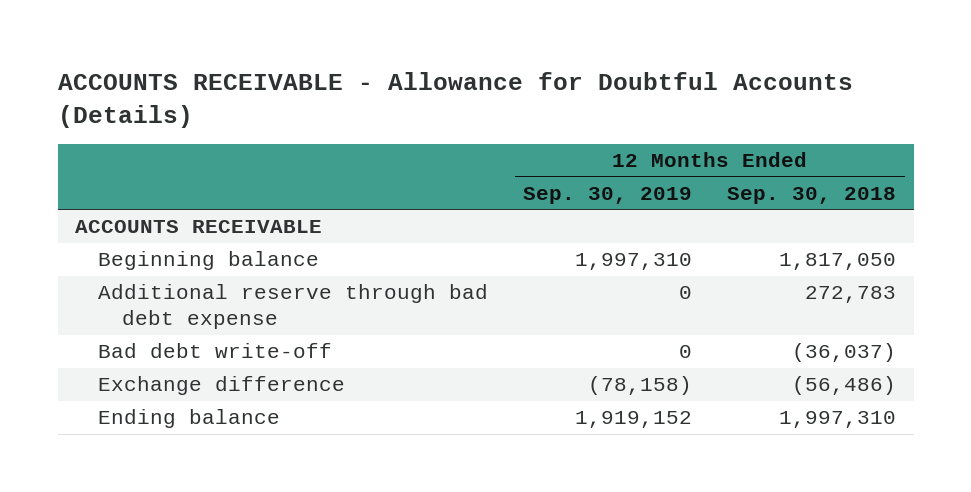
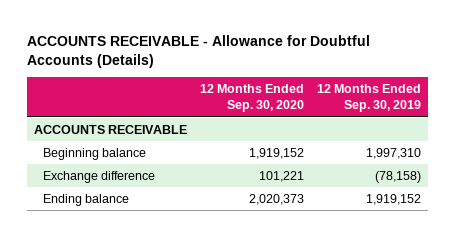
[727,186,897,204] Sep. 30, 2018 -> none
none -> [199,84,304,113] 12 Months Ended Sep. 30, 2020
[98,284,489,330] Additional reserve through bad debt expense -> none
[98,343,333,359] Bad debt write-off -> none

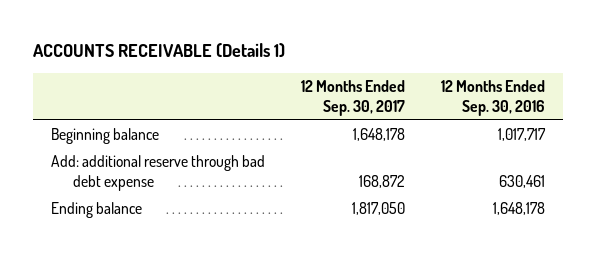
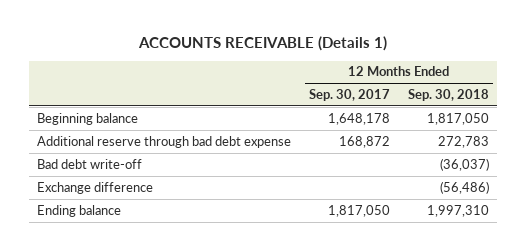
[440,80,545,116] 12 Months Ended Sep. 30, 2016 -> none
none -> [407,88,489,101] Sep. 30, 2018
[51,155,266,192] Add: additional reserve through bad debt expense -> [37,135,292,148] Additional reserve through bad debt expense
none -> [37,158,143,169] Bad debt write-off
none -> [37,181,154,194] Exchange difference

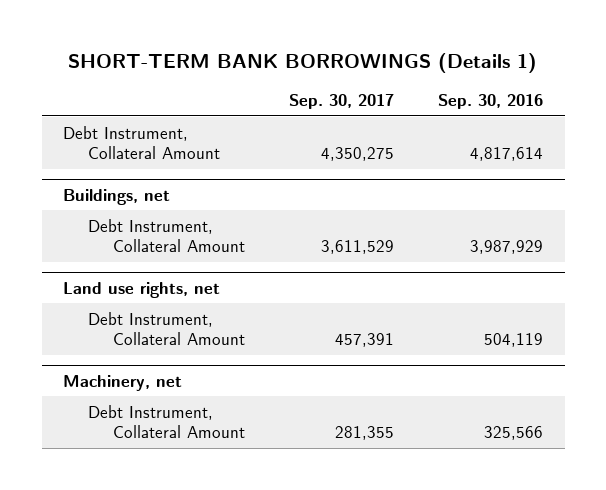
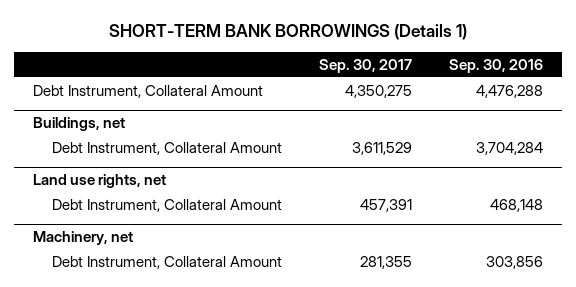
[470,146,544,161] 4,817,614 -> [476,84,544,98] 4,476,288
[470,239,544,254] 3,987,929 -> [476,141,544,155] 3,704,284
[484,332,544,347] 504,119 -> [490,198,544,212] 468,148
[484,425,544,440] 325,566 -> [486,255,544,269] 303,856

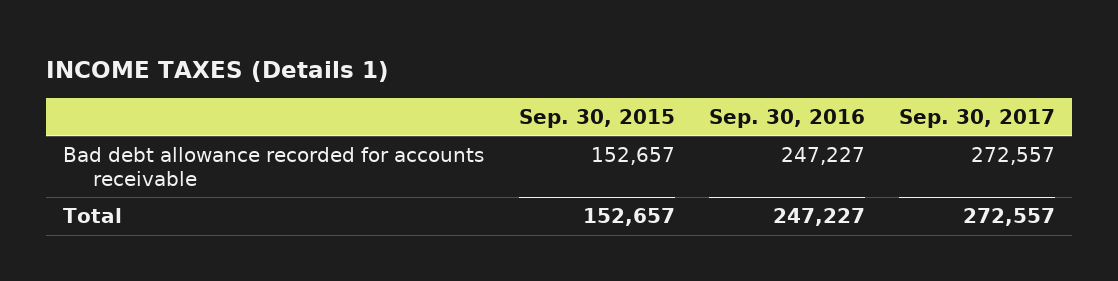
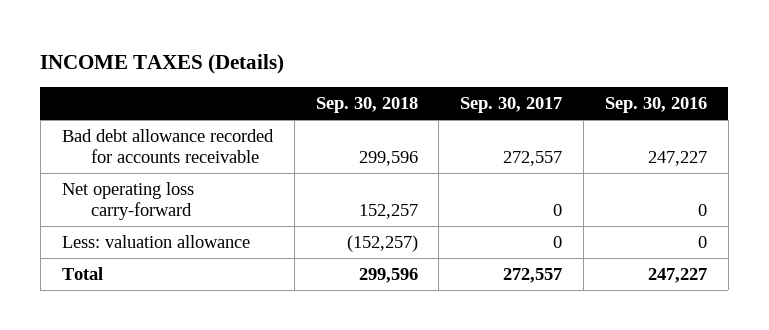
[46,60,390,82] INCOME TAXES (Details 1) -> [40,54,285,75] INCOME TAXES (Details)
[518,108,675,128] Sep. 30, 2015 -> none
none -> [315,97,418,114] Sep. 30, 2018
none -> [61,181,194,221] Net operating loss carry-forward
none -> [61,234,250,248] Less: valuation allowance

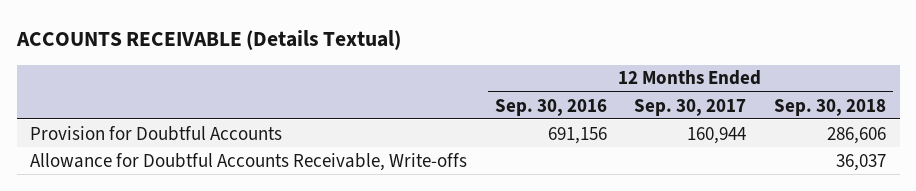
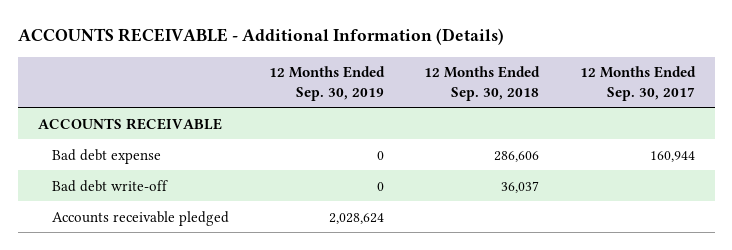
[15,29,401,50] ACCOUNTS RECEIVABLE (Details Textual) -> [17,28,504,46] ACCOUNTS RECEIVABLE - Additional Information (Details)
[494,98,607,116] Sep. 30, 2016 -> none
none -> [269,66,386,101] 12 Months Ended Sep. 30, 2019
none -> [37,117,222,130] ACCOUNTS RECEIVABLE
[30,125,283,141] Provision for Doubtful Accounts -> [52,148,162,164] Bad debt expense
[30,152,468,171] Allowance for Doubtful Accounts Receivable, Write-offs -> [52,179,169,192] Bad debt write-off
none -> [52,210,230,226] Accounts receivable pledged

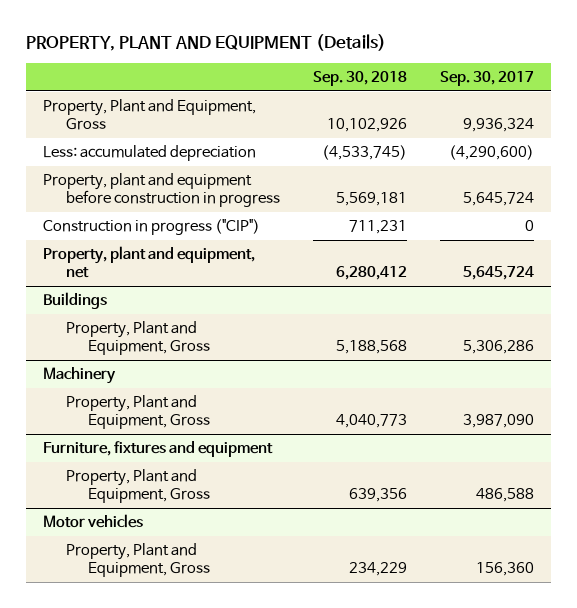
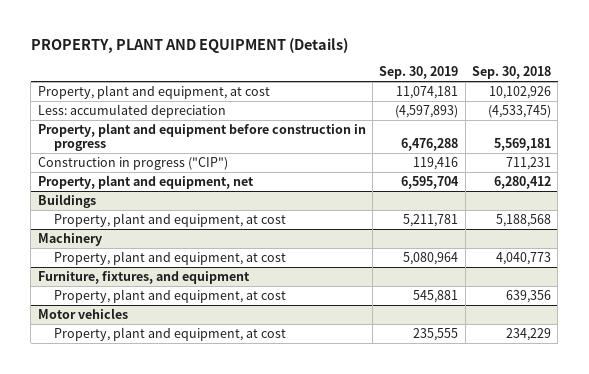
[440,70,535,86] Sep. 30, 2017 -> none
none -> [379,66,459,80] Sep. 30, 2019
[42,99,256,131] Property, Plant and Equipment, Gross -> [37,84,270,99] Property, plant and equipment, at cost
[65,321,211,356] Property, Plant and Equipment, Gross -> [53,212,286,227] Property, plant and equipment, at cost
[65,395,211,430] Property, Plant and Equipment, Gross -> [53,250,286,265] Property, plant and equipment, at cost
[42,441,273,458] Furniture, fixtures and equipment -> [37,270,250,284] Furniture, fixtures, and equipment
[65,469,211,504] Property, Plant and Equipment, Gross -> [53,288,286,303] Property, plant and equipment, at cost
[65,543,211,578] Property, Plant and Equipment, Gross -> [53,326,286,341] Property, plant and equipment, at cost

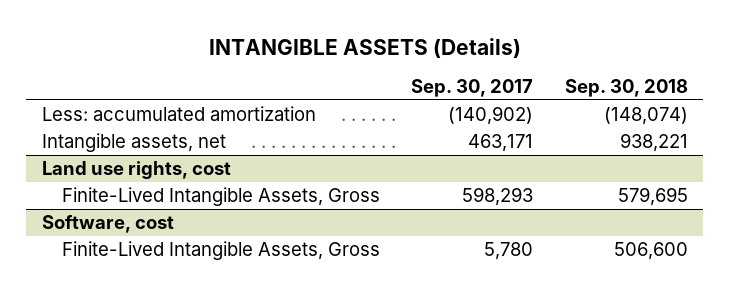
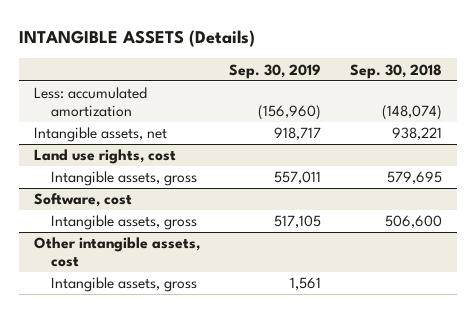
[411,79,534,98] Sep. 30, 2017 -> none
none -> [228,63,321,79] Sep. 30, 2019
[61,186,380,206] Finite-Lived Intangible Assets, Gross -> [50,171,197,187] Intangible assets, gross
[61,240,380,260] Finite-Lived Intangible Assets, Gross -> [50,215,197,231] Intangible assets, gross
none -> [33,237,200,268] Other intangible assets, cost
none -> [50,277,197,293] Intangible assets, gross

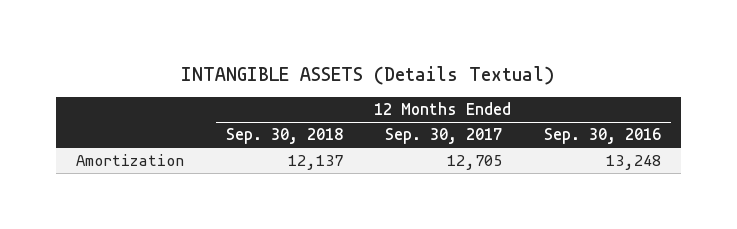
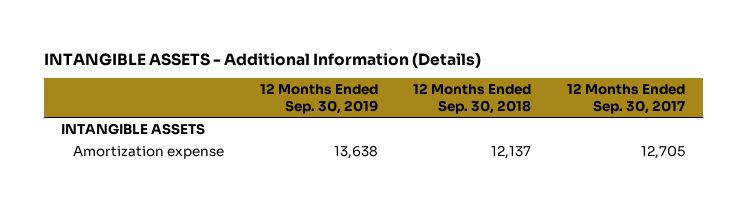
[181,65,555,85] INTANGIBLE ASSETS (Details Textual) -> [43,51,481,68] INTANGIBLE ASSETS - Additional Information (Details)
[543,128,661,145] Sep. 30, 2016 -> none
none -> [259,83,378,115] 12 Months Ended Sep. 30, 2019
none -> [61,122,206,135] INTANGIBLE ASSETS
[76,154,185,167] Amortization -> [73,145,225,159] Amortization expense

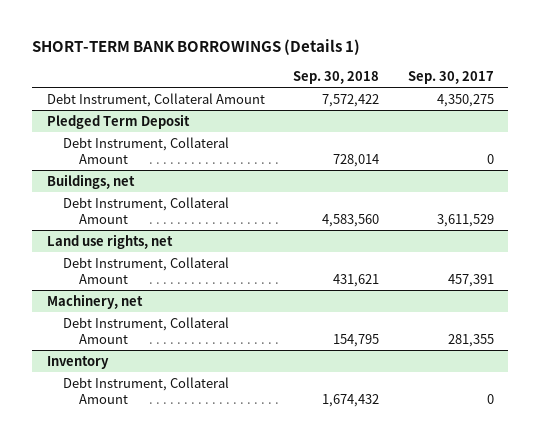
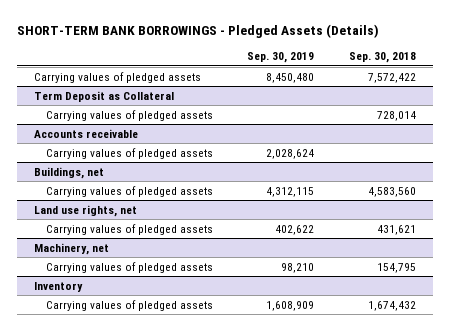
[32,39,361,56] SHORT-TERM BANK BORROWINGS (Details 1) -> [16,23,379,38] SHORT-TERM BANK BORROWINGS - Pledged Assets (Details)
[407,71,494,85] Sep. 30, 2017 -> none
none -> [247,52,315,64] Sep. 30, 2019
[46,92,265,107] Debt Instrument, Collateral Amount -> [33,71,201,83] Carrying values of pledged assets
[46,113,190,129] Pledged Term Deposit -> [33,90,174,102] Term Deposit as Collateral
[62,136,229,165] Debt Instrument, Collateral Amount -> [46,109,214,121] Carrying values of pledged assets
none -> [33,128,138,138] Accounts receivable
none -> [46,147,214,159] Carrying values of pledged assets
[62,196,229,225] Debt Instrument, Collateral Amount -> [46,185,214,197] Carrying values of pledged assets
[62,256,229,285] Debt Instrument, Collateral Amount -> [46,223,214,235] Carrying values of pledged assets
[62,316,229,345] Debt Instrument, Collateral Amount -> [46,261,214,273] Carrying values of pledged assets
[62,376,229,405] Debt Instrument, Collateral Amount -> [46,299,214,311] Carrying values of pledged assets

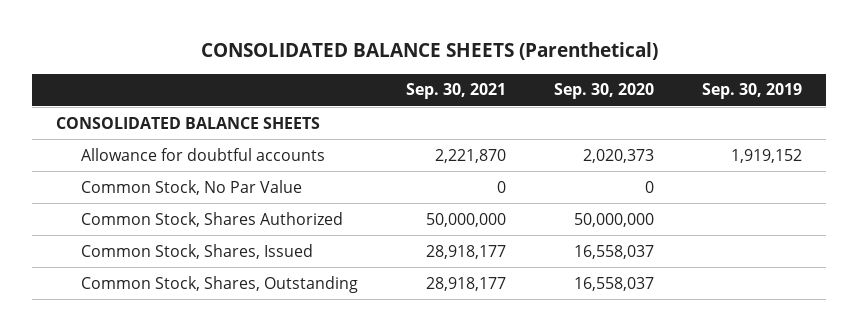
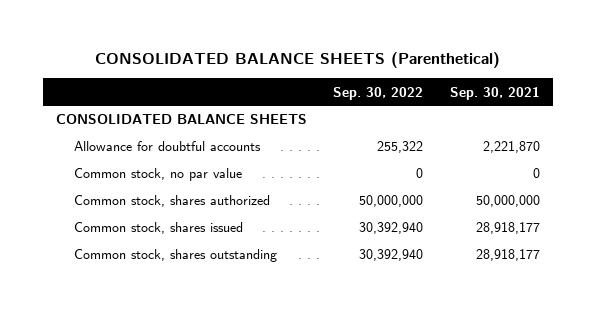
[553,83,654,100] Sep. 30, 2020 -> none
[701,83,802,100] Sep. 30, 2019 -> none
none -> [333,86,424,100] Sep. 30, 2022
[81,179,303,195] Common Stock, No Par Value -> [73,168,242,182] Common stock, no par value
[81,211,344,227] Common Stock, Shares Authorized -> [73,195,270,208] Common stock, shares authorized
[81,243,314,259] Common Stock, Shares, Issued -> [73,222,243,235] Common stock, shares issued
[81,275,359,293] Common Stock, Shares, Outstanding -> [73,249,277,263] Common stock, shares outstanding

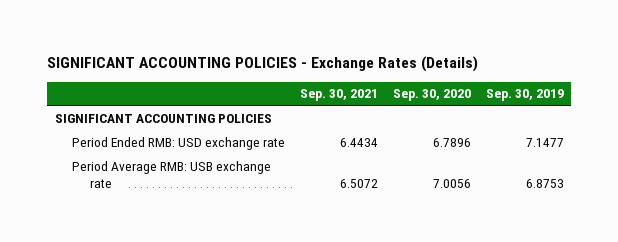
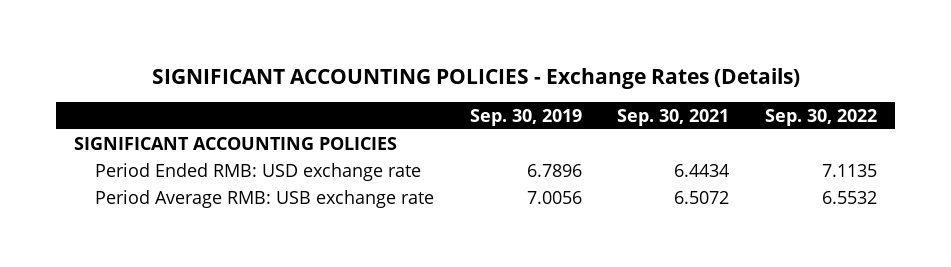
[392,89,471,102] Sep. 30, 2020 -> none
none -> [764,108,877,126] Sep. 30, 2022
[525,137,564,147] 7.1477 -> [526,163,582,177] 6.7896
[525,179,564,189] 6.8753 -> [526,190,582,204] 7.0056

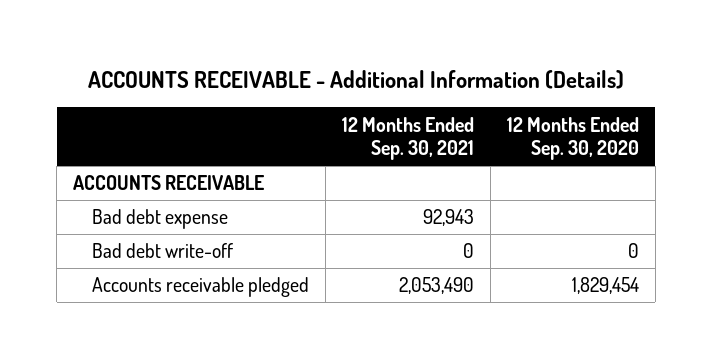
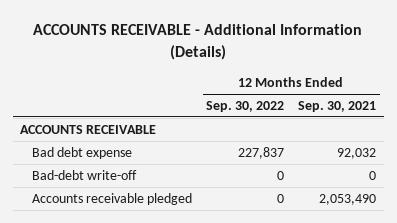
[506,116,639,161] 12 Months Ended Sep. 30, 2020 -> none
none -> [206,101,285,113] Sep. 30, 2022
[422,209,474,227] 92,943 -> [337,148,377,160] 92,032
[91,243,233,259] Bad debt write-off -> [32,170,138,181] Bad-debt write-off

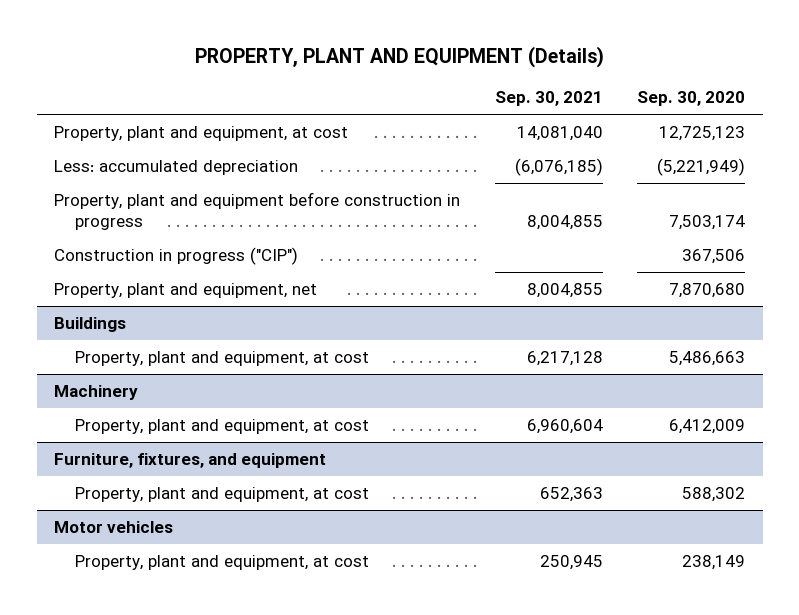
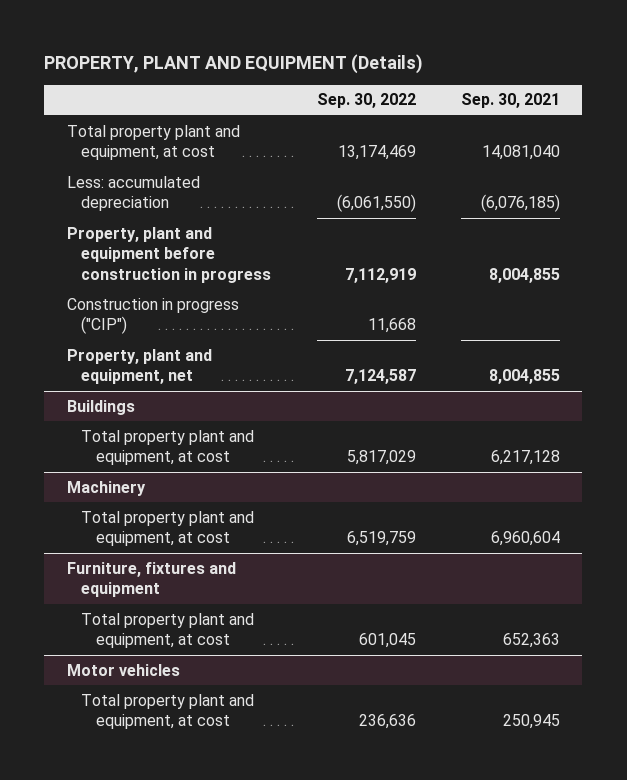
[637,91,746,107] Sep. 30, 2020 -> none
none -> [316,93,416,109] Sep. 30, 2022
[53,126,348,142] Property, plant and equipment, at cost -> [66,124,240,161] Total property plant and equipment, at cost
[74,351,369,367] Property, plant and equipment, at cost -> [81,429,255,466] Total property plant and equipment, at cost
[74,419,369,435] Property, plant and equipment, at cost -> [81,510,255,547] Total property plant and equipment, at cost
[53,453,326,469] Furniture, fixtures, and equipment -> [66,561,236,598] Furniture, fixtures and equipment
[74,487,369,503] Property, plant and equipment, at cost -> [81,612,255,649] Total property plant and equipment, at cost
[74,555,369,571] Property, plant and equipment, at cost -> [81,693,255,730] Total property plant and equipment, at cost

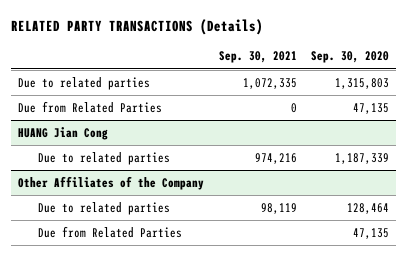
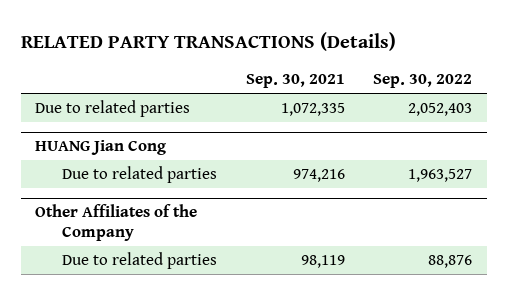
[311,51,390,64] Sep. 30, 2020 -> none
none -> [373,74,473,89] Sep. 30, 2022
[18,101,163,114] Due from Related Parties -> none
[38,226,183,239] Due from Related Parties -> none

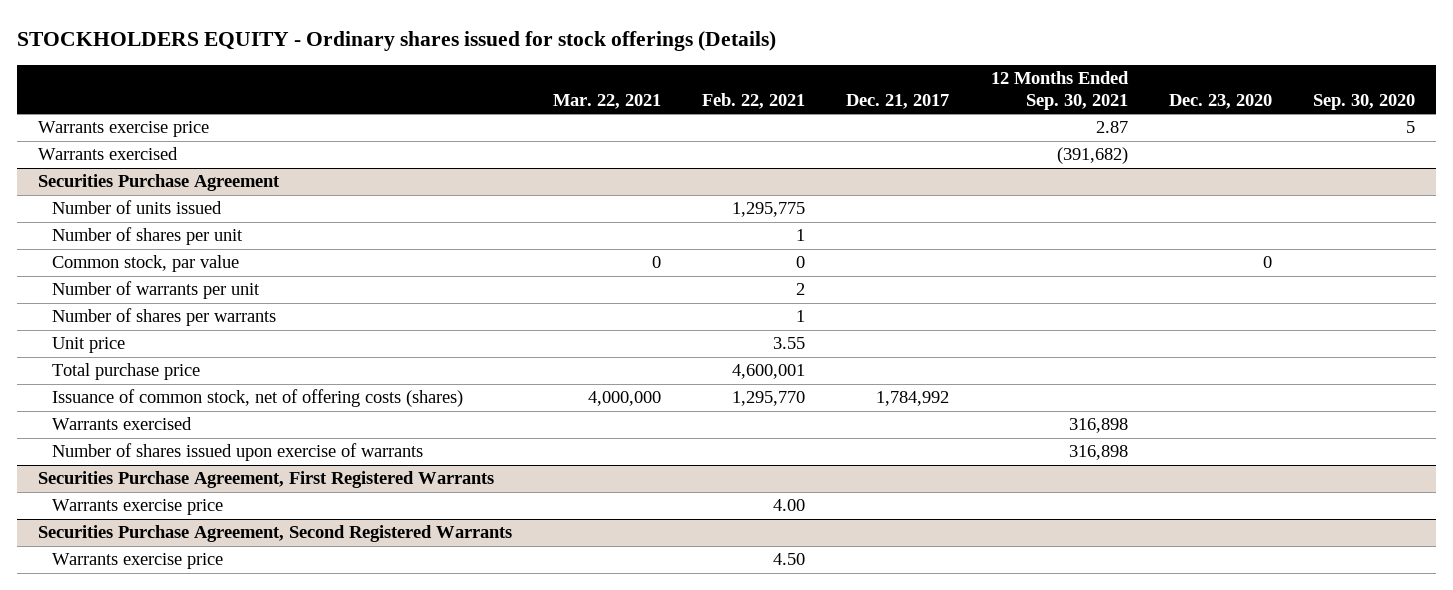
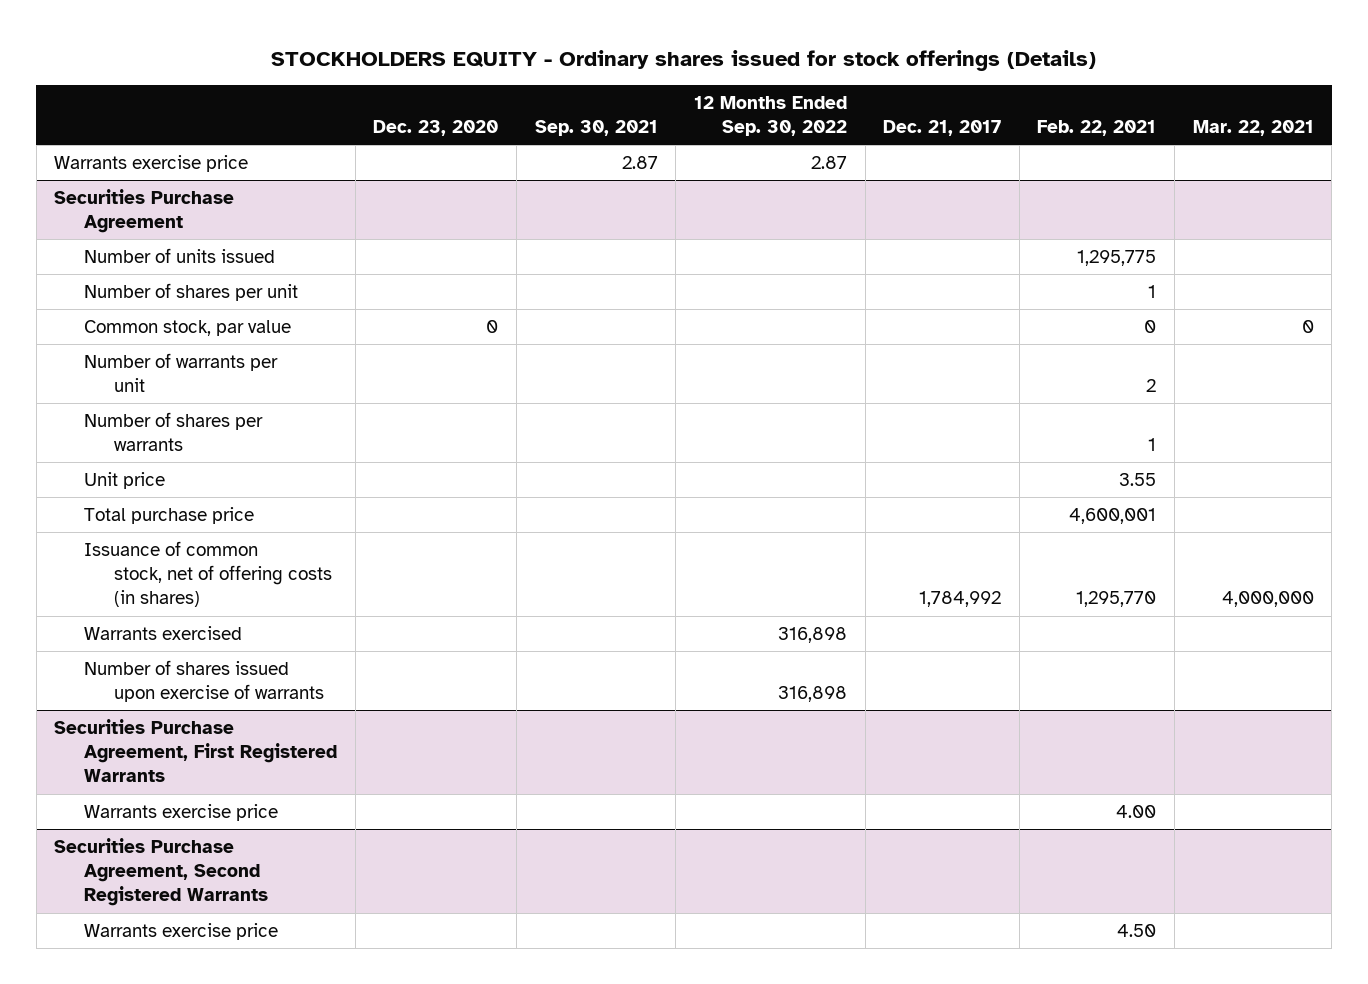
[990,71,1129,110] 12 Months Ended Sep. 30, 2021 -> none
[1313,93,1416,110] Sep. 30, 2020 -> none
none -> [534,120,658,137] Sep. 30, 2021
none -> [693,95,847,137] 12 Months Ended Sep. 30, 2022
[37,147,178,161] Warrants exercised -> none
[52,389,464,408] Issuance of common stock, net of offering costs (shares) -> [84,541,333,608] Issuance of common stock, net of offering costs (in shares)

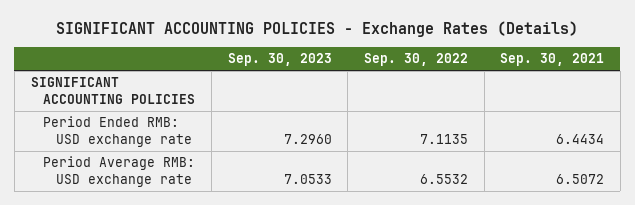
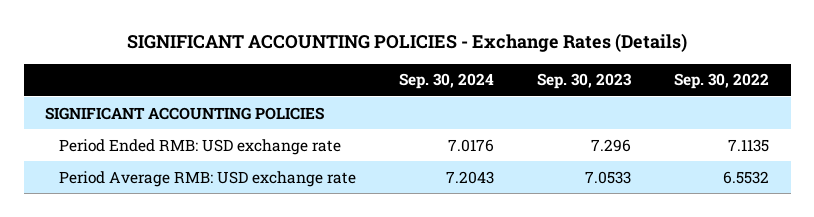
[500,53,605,67] Sep. 30, 2021 -> none
none -> [399,73,495,90] Sep. 30, 2024
[283,133,332,144] 7.2960 -> [591,138,632,152] 7.296

